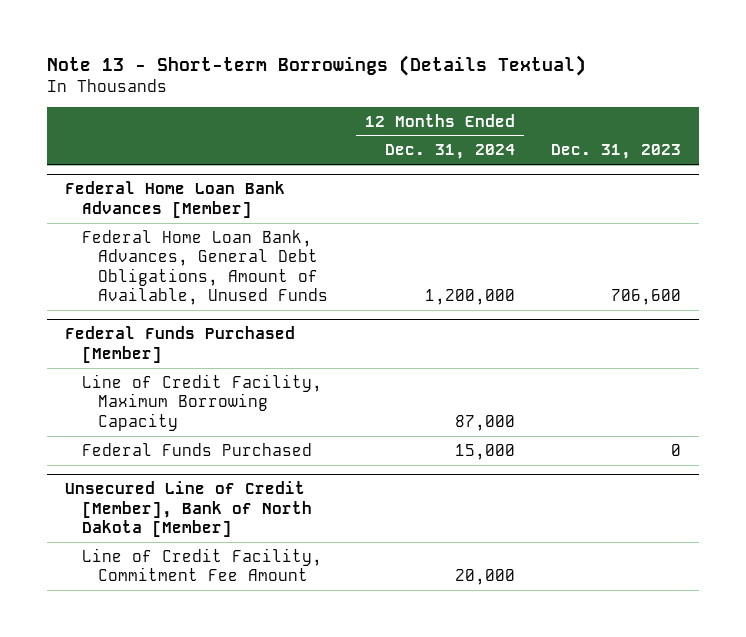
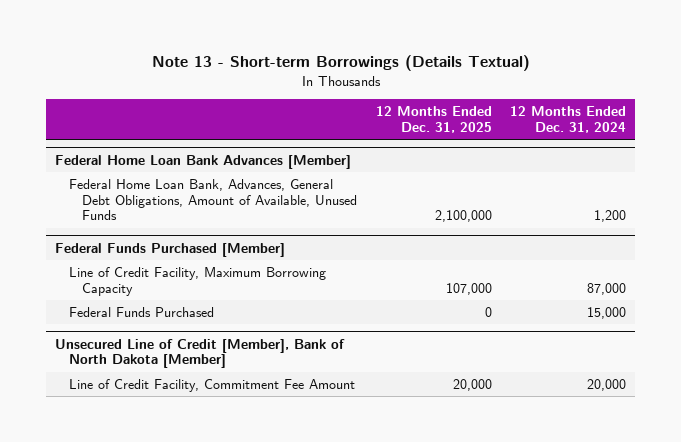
[551,144,682,160] Dec. 31, 2023 -> none
none -> [375,106,492,133] 12 Months Ended Dec. 31, 2025
[424,289,515,306] 1,200,000 -> [593,210,626,223] 1,200

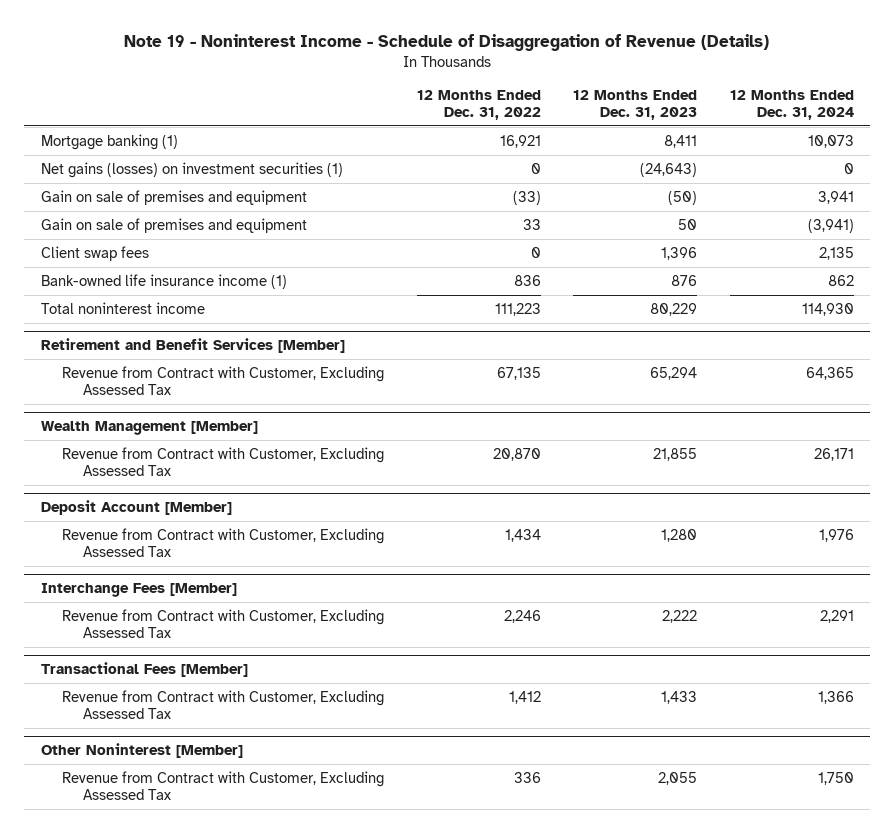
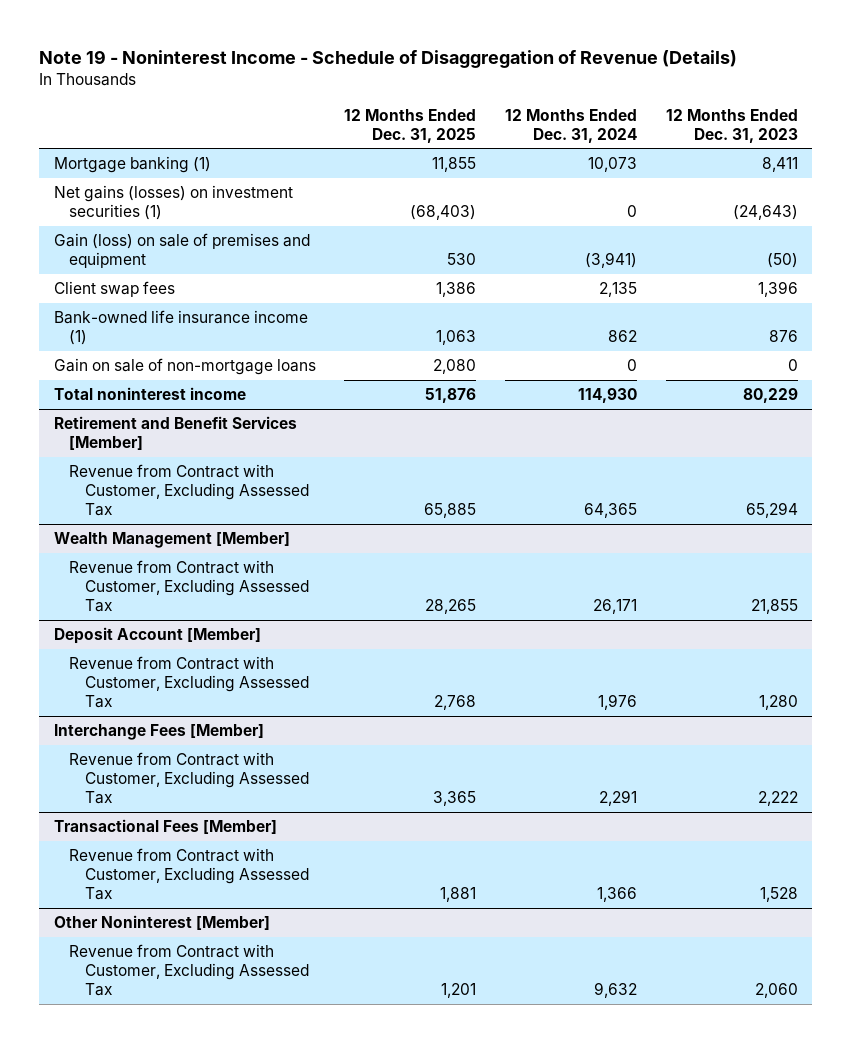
[416,89,541,120] 12 Months Ended Dec. 31, 2022 -> none
none -> [344,108,477,143] 12 Months Ended Dec. 31, 2025
[40,217,307,233] Gain on sale of premises and equipment -> none
[40,189,307,205] Gain on sale of premises and equipment -> [53,233,310,269] Gain (loss) on sale of premises and equipment
[818,190,855,204] 3,941 -> [584,252,637,269] (3,941)
none -> [53,358,316,376] Gain on sale of non-mortgage loans
[661,690,698,704] 1,433 -> [759,886,798,902] 1,528
[658,771,698,785] 2,055 -> [754,982,798,998] 2,060
[818,771,855,785] 1,750 -> [593,981,637,998] 9,632

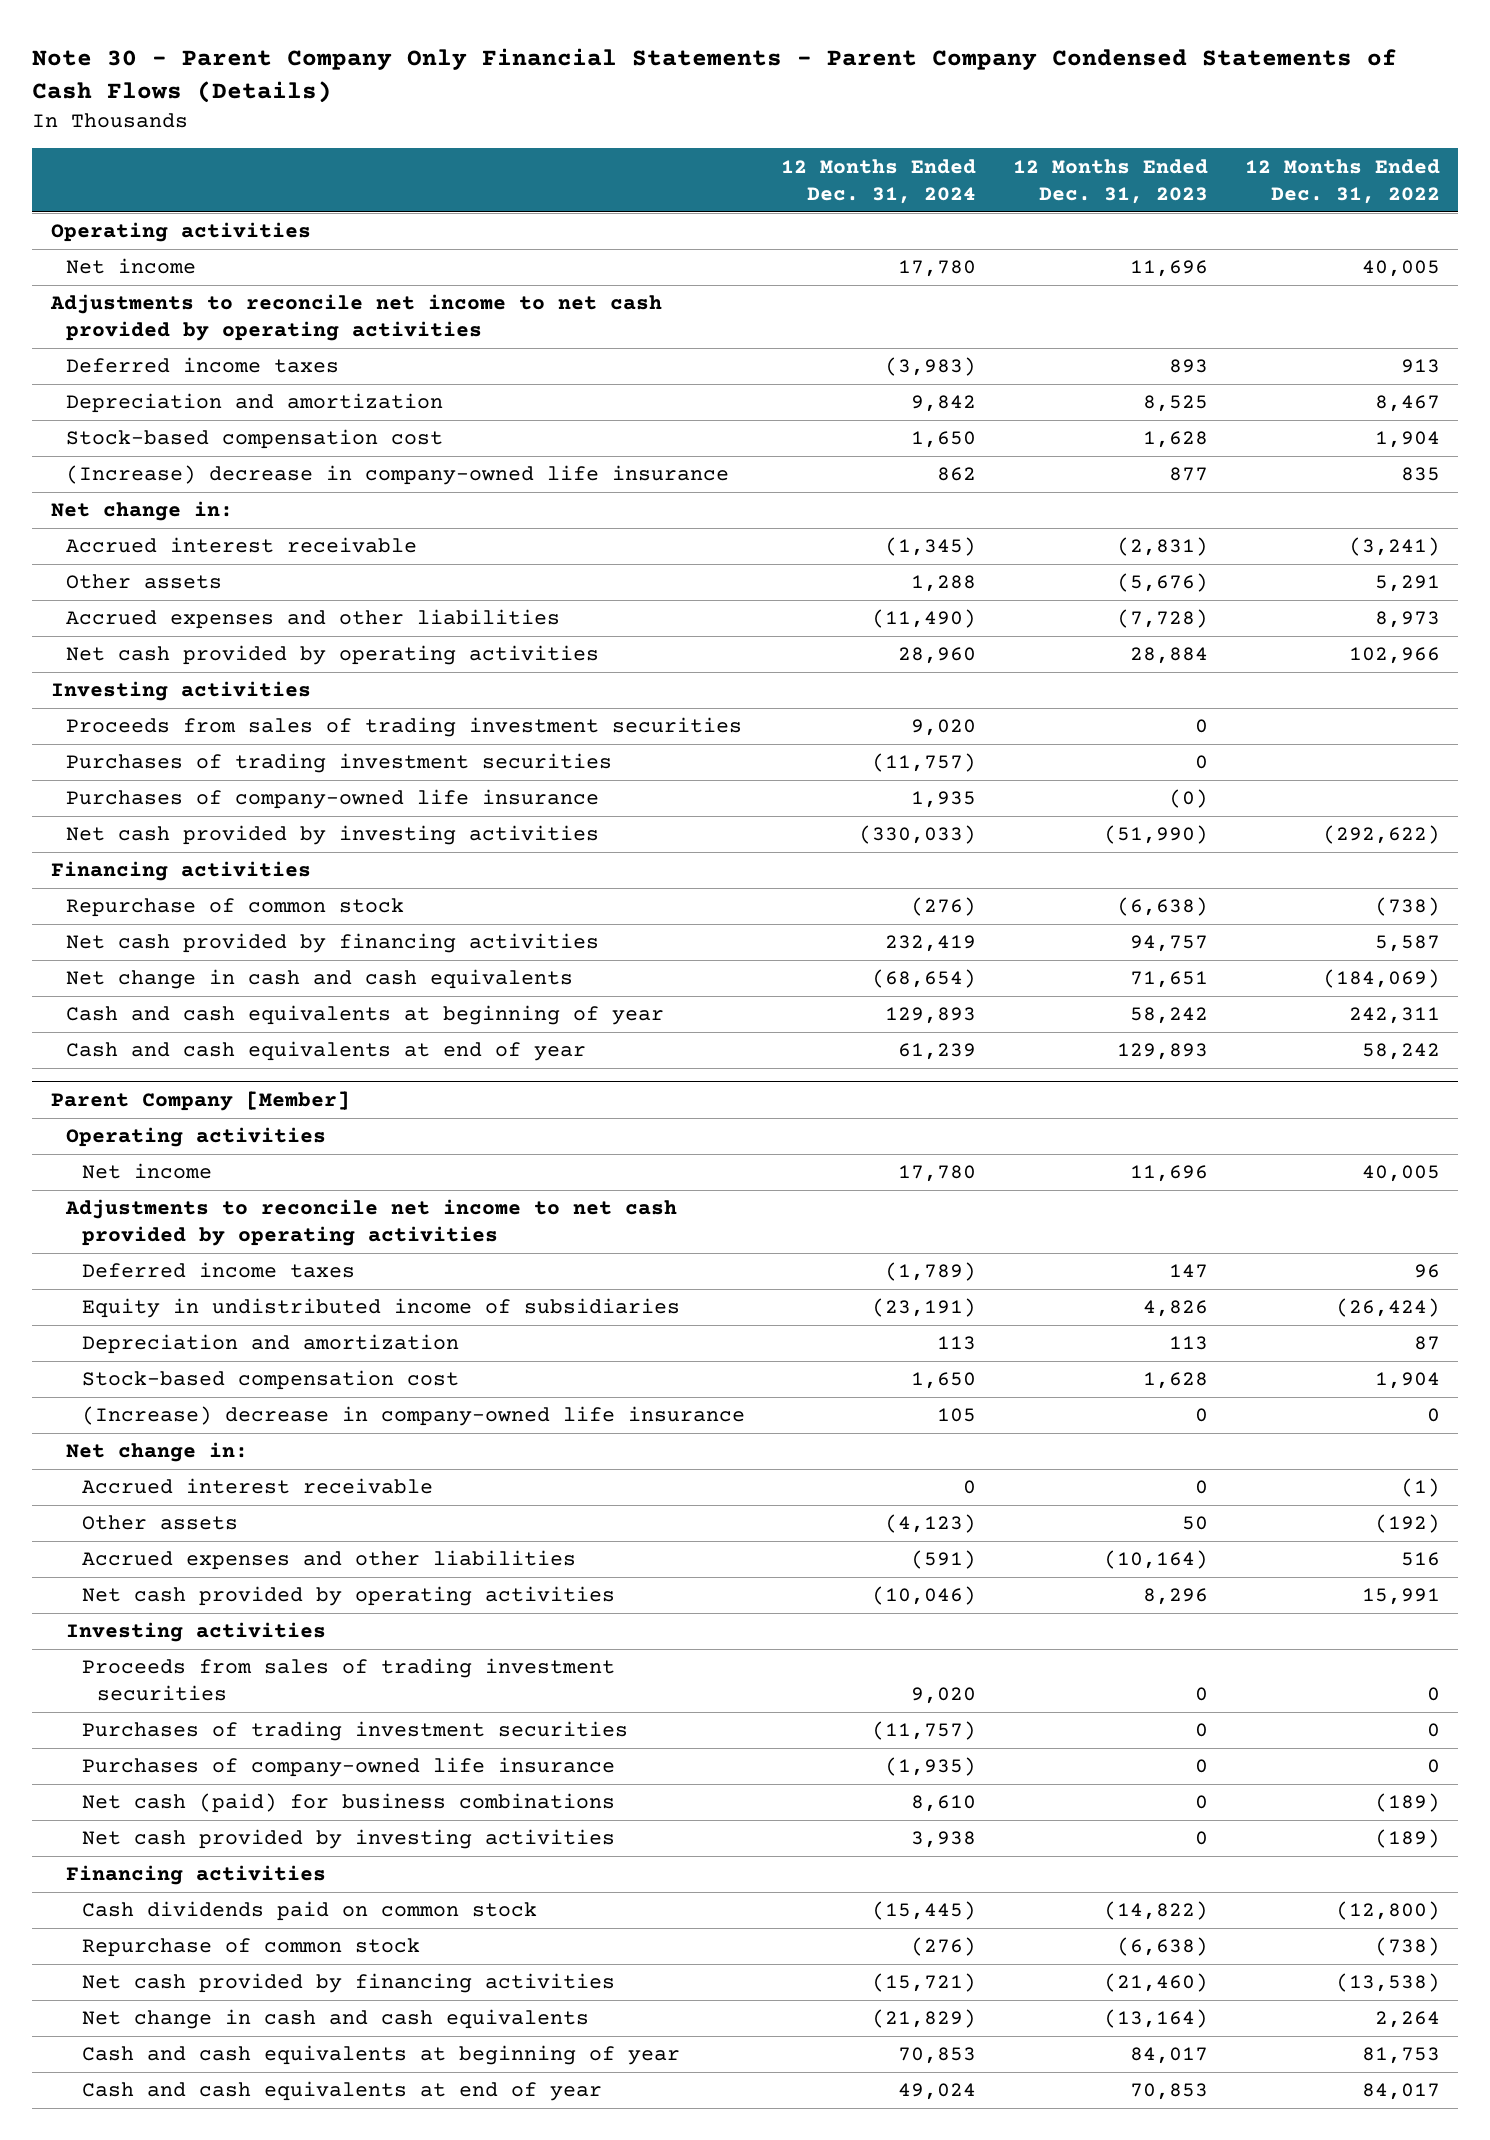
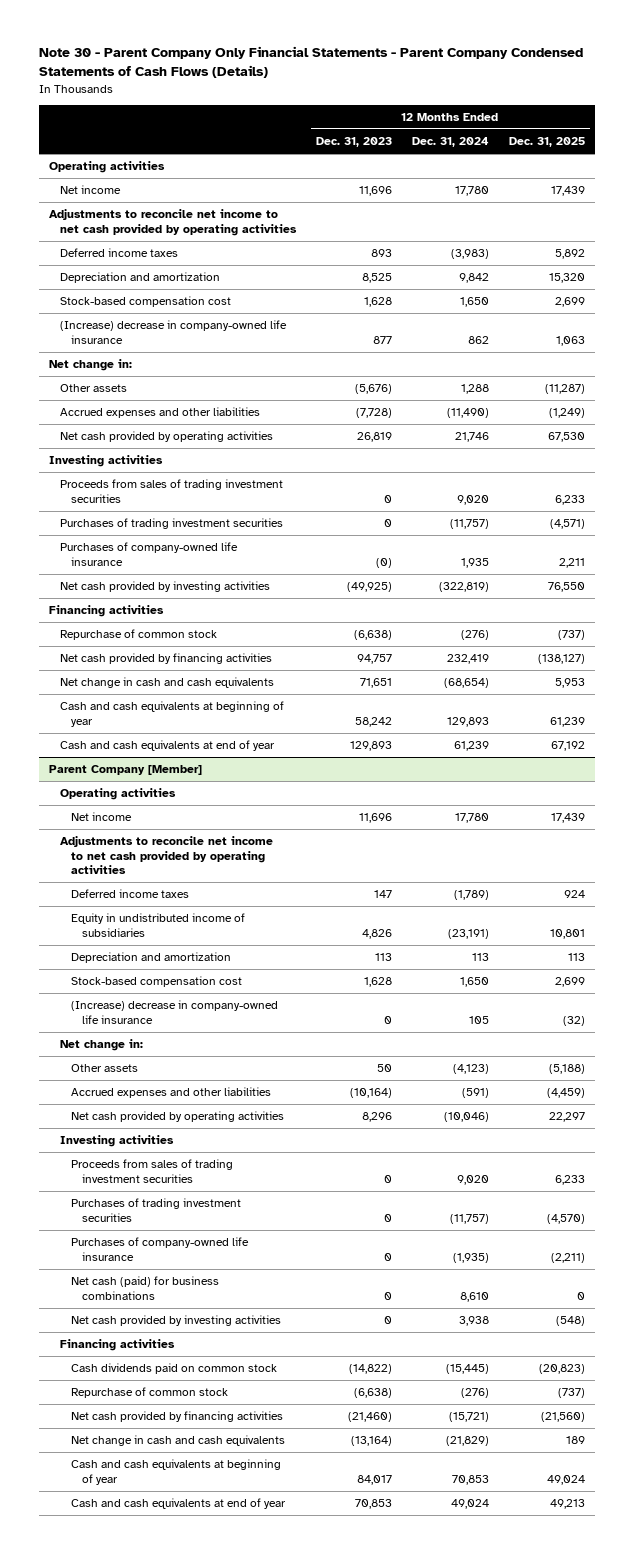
[1244,158,1440,204] 12 Months Ended Dec. 31, 2022 -> none
none -> [508,137,585,148] Dec. 31, 2025
[66,537,418,554] Accrued interest receivable -> none
[898,647,977,665] 28,960 -> [454,432,489,443] 21,746
[1129,647,1208,665] 28,884 -> [356,432,392,443] 26,819
[859,825,977,845] (330,033) -> [438,582,489,593] (322,819)
[1103,825,1208,845] (51,990) -> [346,582,392,593] (49,925)
[81,1478,433,1495] Accrued interest receivable -> none

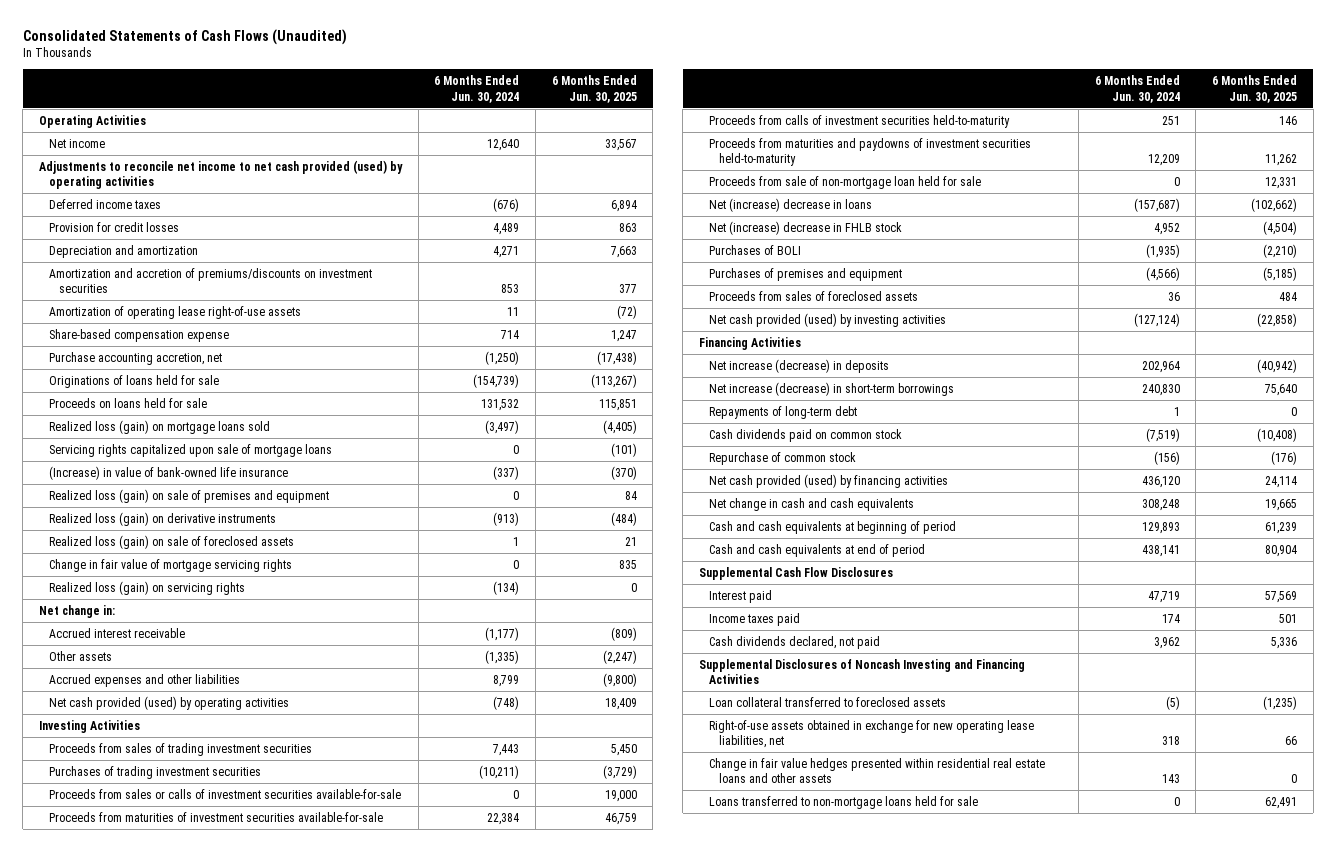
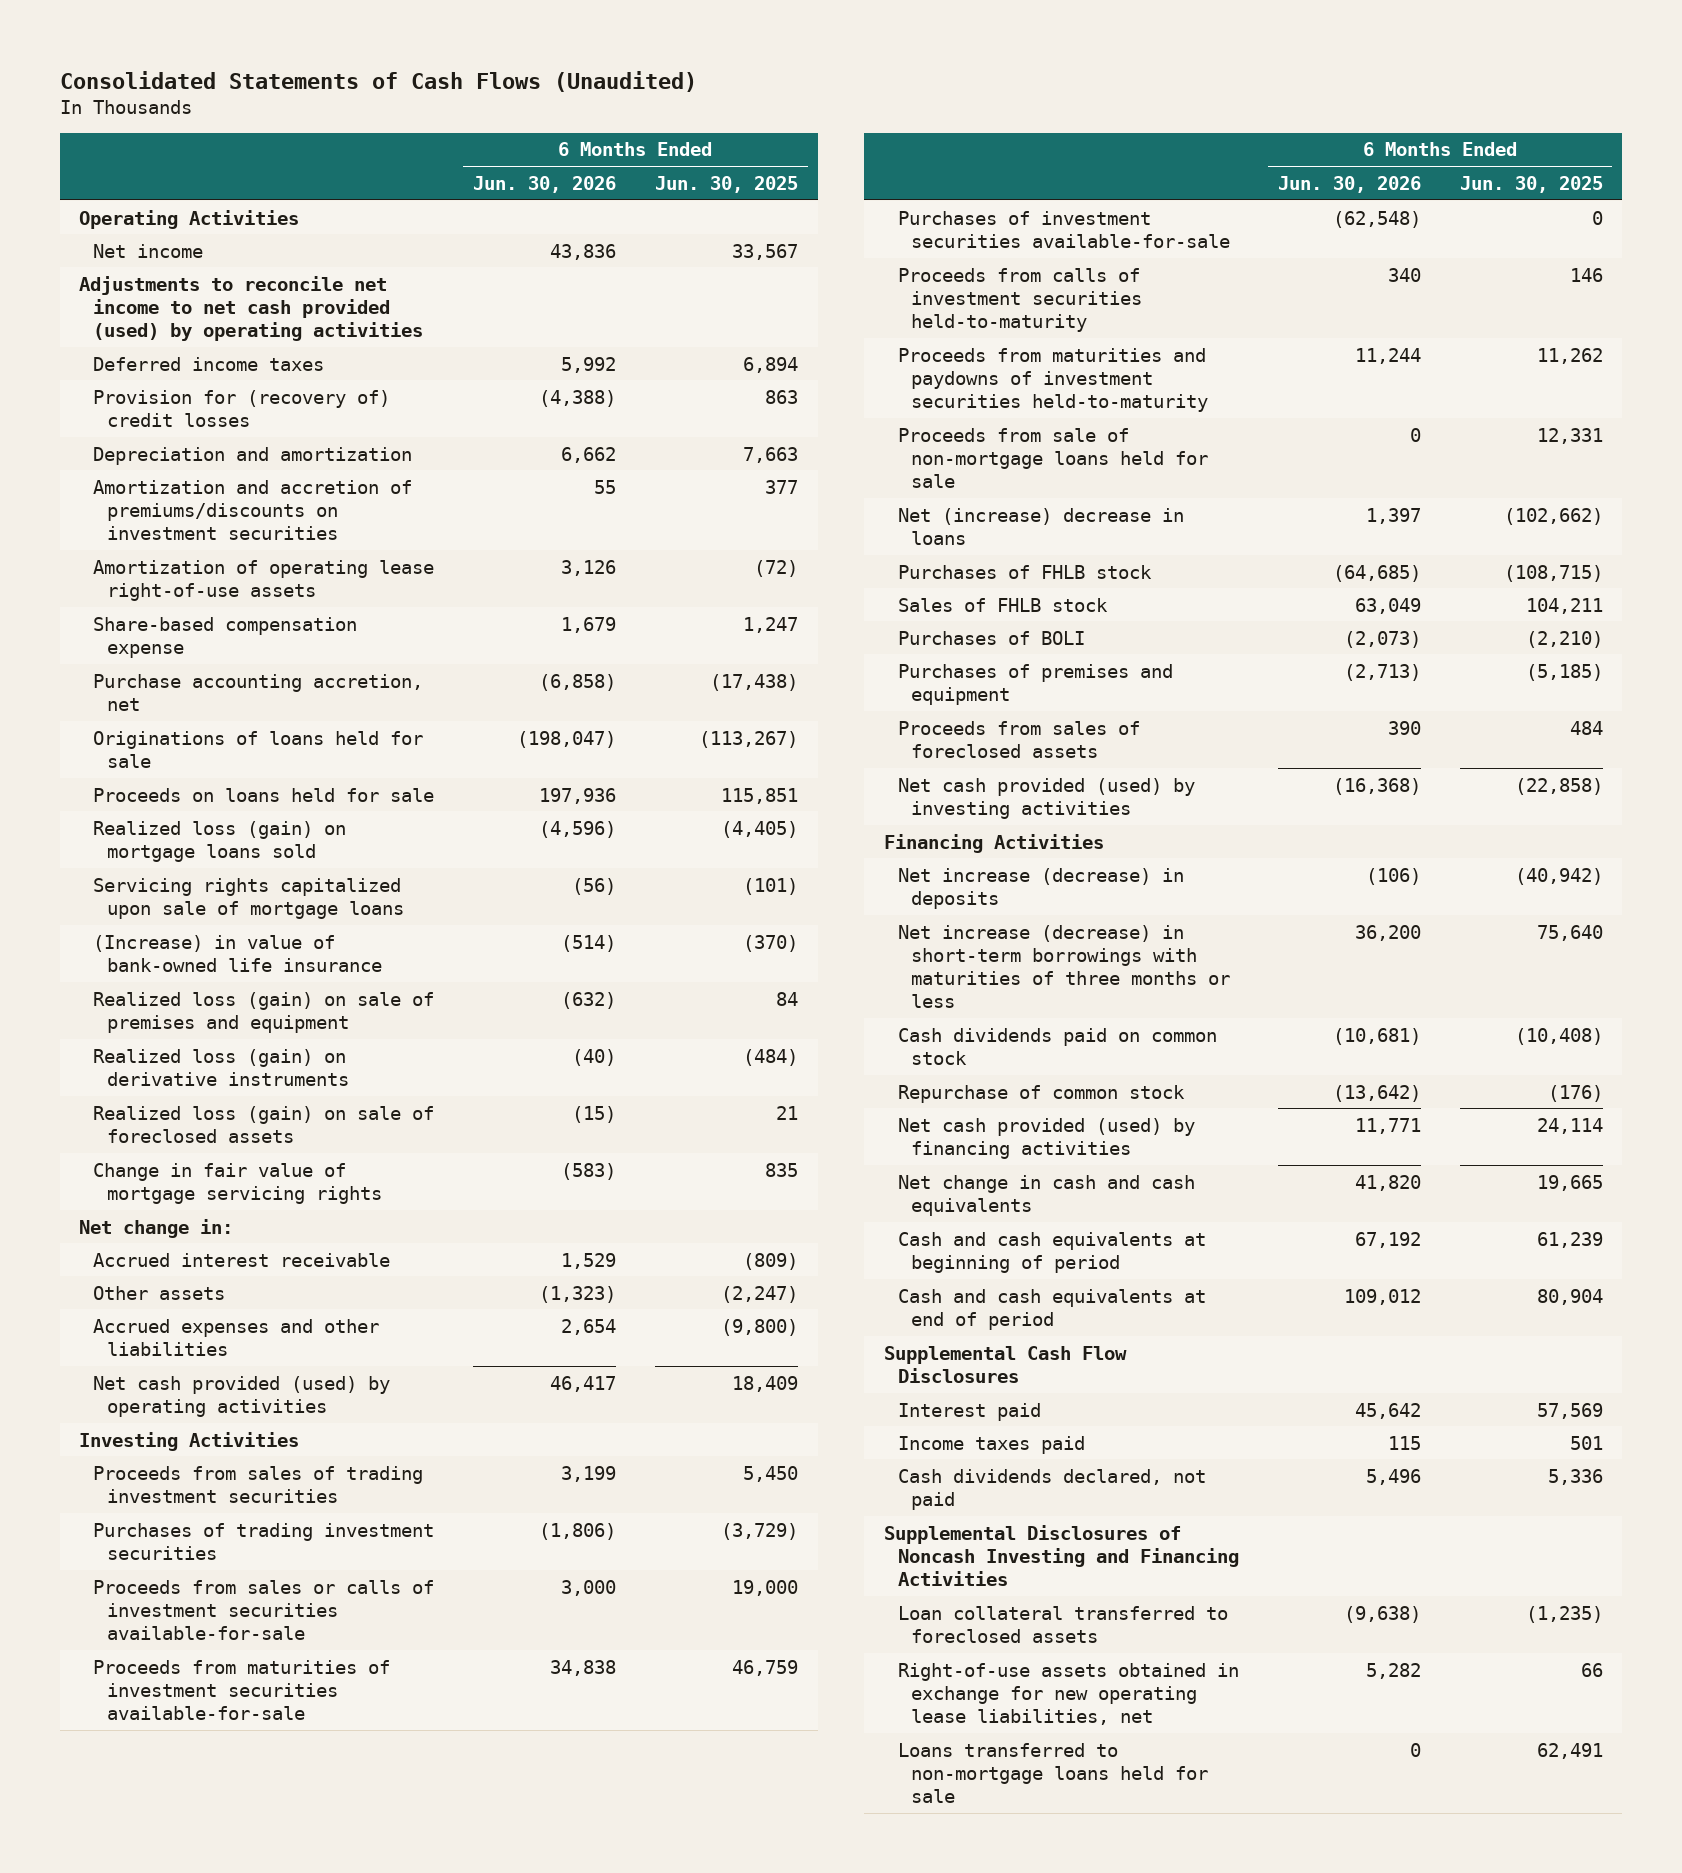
[434,75,520,103] 6 Months Ended Jun. 30, 2024 -> none
none -> [472,175,616,193] Jun. 30, 2026
[48,221,179,232] Provision for credit losses -> [92,389,390,427] Provision for (recovery of) credit losses
[48,580,245,595] Realized loss (gain) on servicing rights -> none
none -> [897,210,1231,248] Purchases of investment securities available-for-sale
[709,175,982,189] Proceeds from sale of non-mortgage loan held for sale -> [897,427,1209,489] Proceeds from sale of non-mortgage loans held for sale
[709,220,903,235] Net (increase) decrease in FHLB stock -> none
none -> [897,564,1152,579] Purchases of FHLB stock
none -> [897,597,1108,612] Sales of FHLB stock
[709,405,858,419] Repayments of long-term debt -> none
[709,381,955,396] Net increase (decrease) in short-term borrowings -> [897,924,1231,1009] Net increase (decrease) in short-term borrowings with maturities of three months or less
[709,757,1046,784] Change in fair value hedges presented within residential real estate loans and other assets -> none

